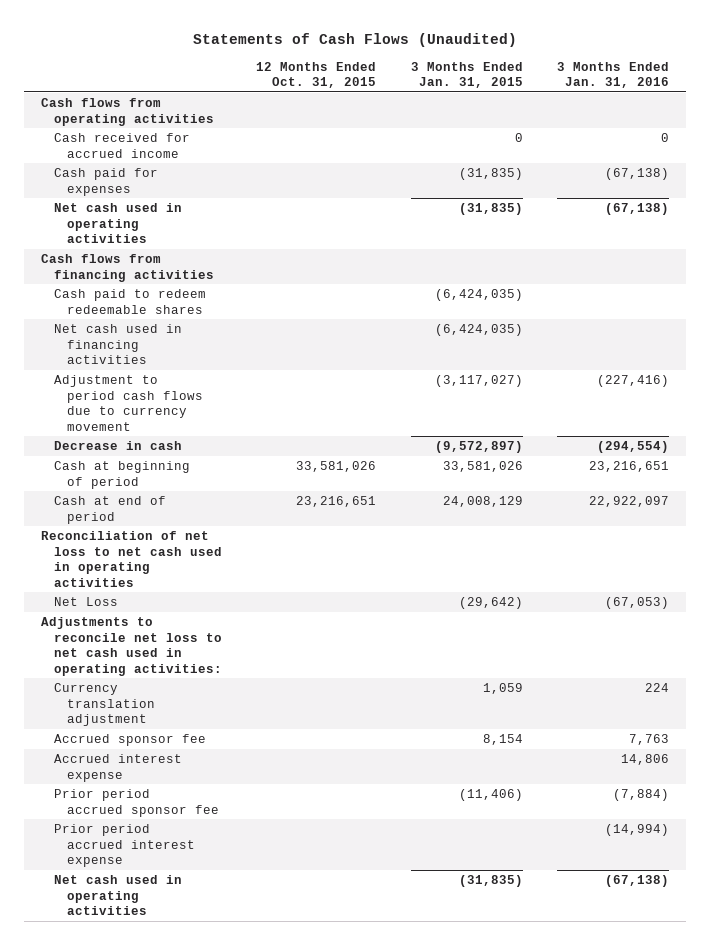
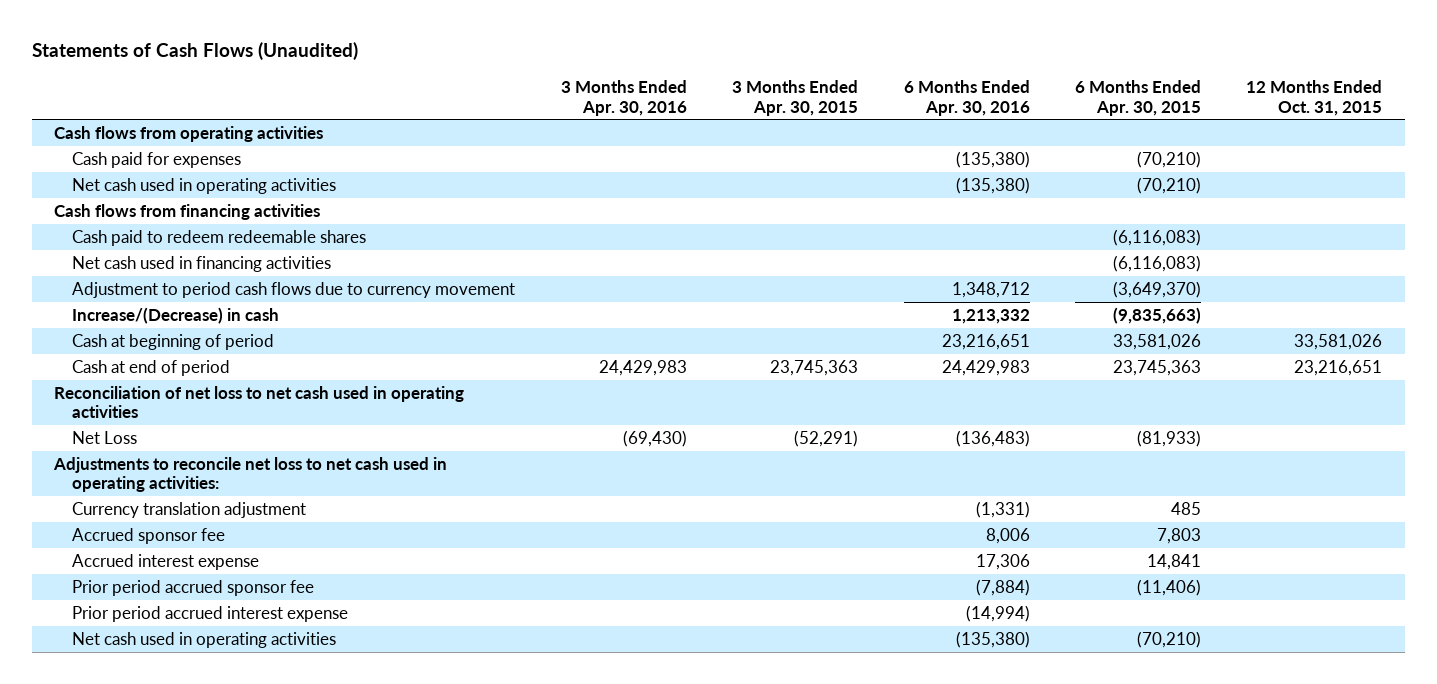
[410,61,523,89] 3 Months Ended Jan. 31, 2015 -> none
[556,61,669,89] 3 Months Ended Jan. 31, 2016 -> none
none -> [560,80,687,116] 3 Months Ended Apr. 30, 2016
none -> [732,80,859,116] 3 Months Ended Apr. 30, 2015
none -> [903,80,1030,116] 6 Months Ended Apr. 30, 2016
none -> [1074,80,1201,116] 6 Months Ended Apr. 30, 2015
[54,133,191,158] Cash received for accrued income -> none
[54,441,183,451] Decrease in cash -> [72,306,280,324] Increase/(Decrease) in cash

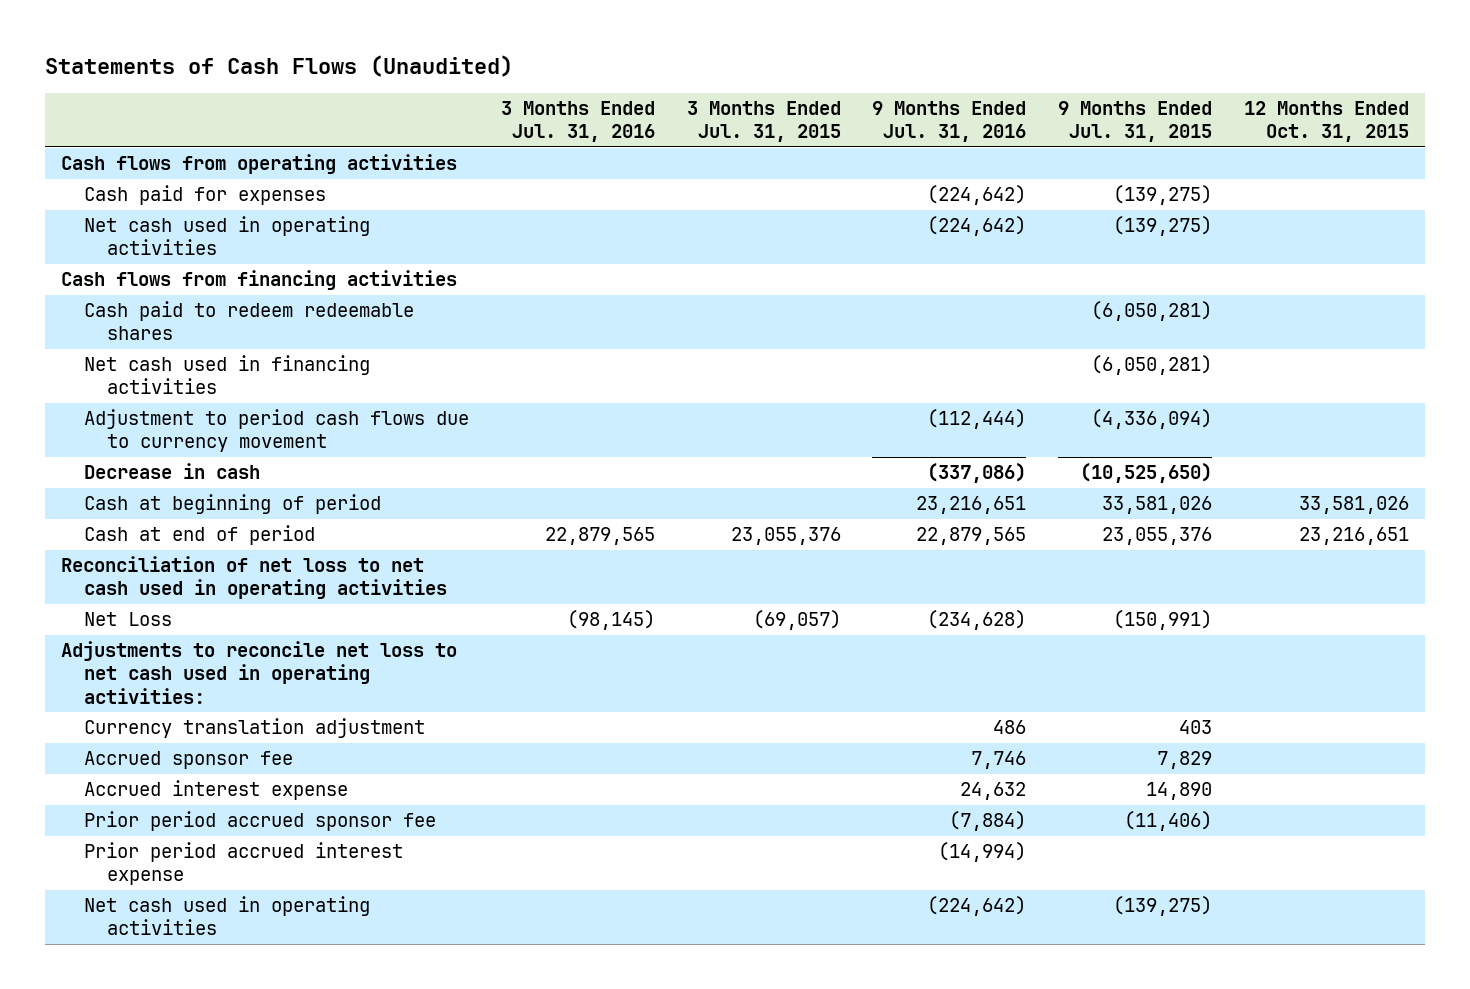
[560,80,687,116] 3 Months Ended Apr. 30, 2016 -> none
[732,80,859,116] 3 Months Ended Apr. 30, 2015 -> none
[903,80,1030,116] 6 Months Ended Apr. 30, 2016 -> none
[1074,80,1201,116] 6 Months Ended Apr. 30, 2015 -> none
none -> [500,100,655,143] 3 Months Ended Jul. 31, 2016
none -> [686,100,841,143] 3 Months Ended Jul. 31, 2015
none -> [872,100,1027,143] 9 Months Ended Jul. 31, 2016
none -> [1058,100,1213,143] 9 Months Ended Jul. 31, 2015
[72,306,280,324] Increase/(Decrease) in cash -> [84,463,261,480] Decrease in cash

